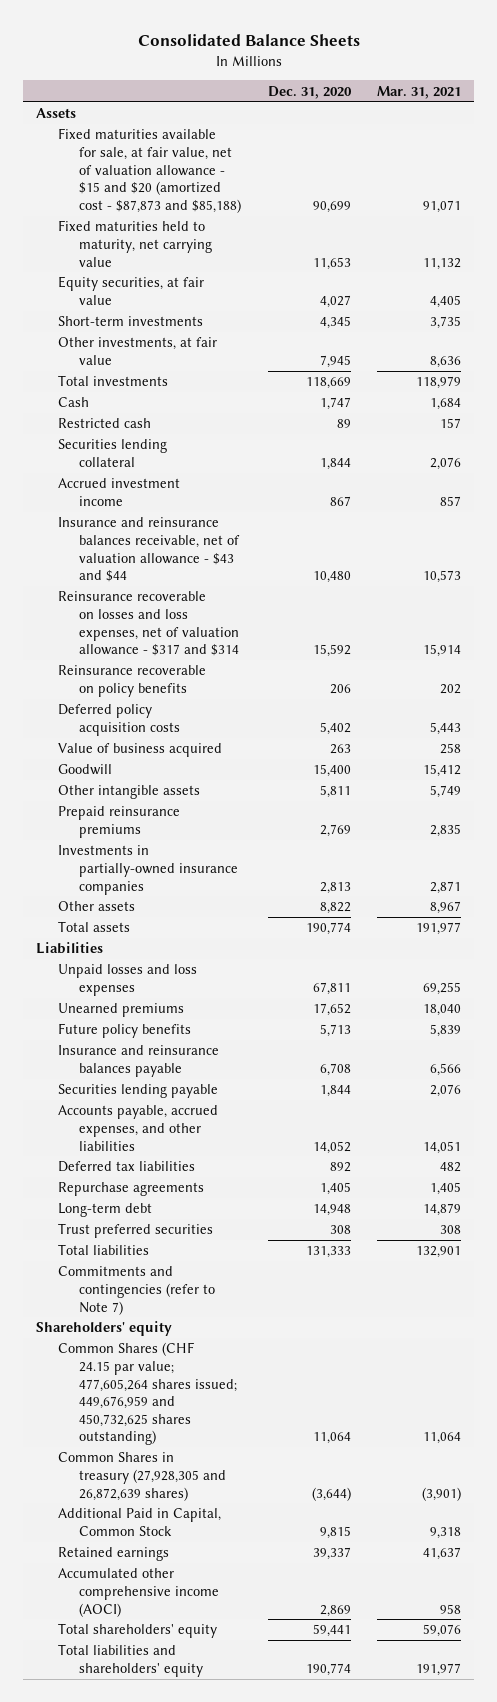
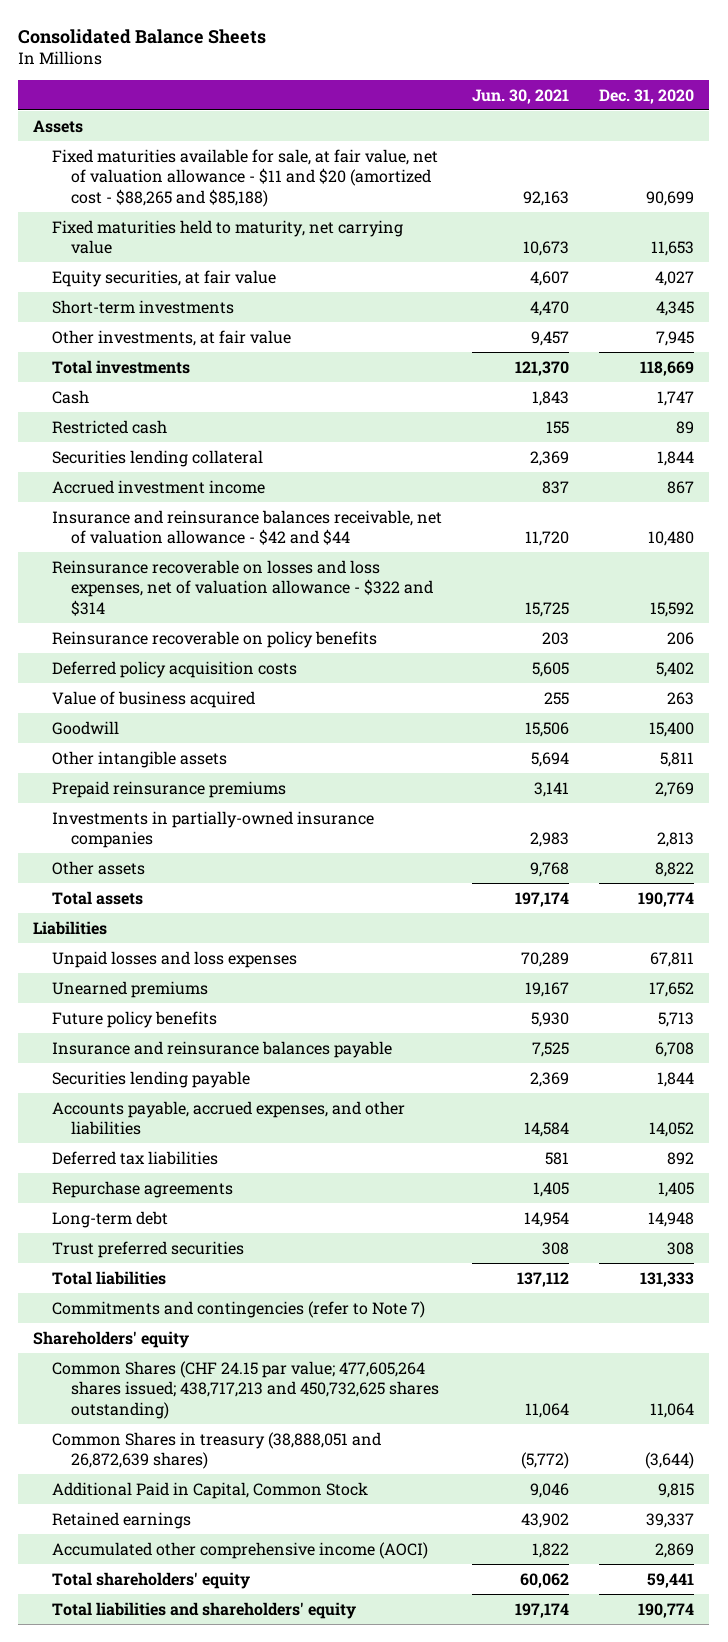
[377,85,462,99] Mar. 31, 2021 -> none
none -> [472,88,570,104] Jun. 30, 2021
[57,128,242,213] Fixed maturities available for sale, at fair value, net of valuation allowance - $15 and $20 (amortized cost - $87,873 and $85,188) -> [52,148,439,207] Fixed maturities available for sale, at fair value, net of valuation allowance - $11 and $20 (amortized cost - $88,265 and $85,188)
[57,517,241,583] Insurance and reinsurance balances receivable, net of valuation allowance - $43 and $44 -> [52,509,443,546] Insurance and reinsurance balances receivable, net of valuation allowance - $42 and $44
[57,591,240,657] Reinsurance recoverable on losses and loss expenses, net of valuation allowance - $317 and $314 -> [52,559,433,616] Reinsurance recoverable on losses and loss expenses, net of valuation allowance - $322 and $314
[57,1342,238,1446] Common Shares (CHF 24.15 par value; 477,605,264 shares issued; 449,676,959 and 450,732,625 shares outstanding) -> [52,1360,439,1419] Common Shares (CHF 24.15 par value; 477,605,264 shares issued; 438,717,213 and 450,732,625 shares outstanding)
[57,1452,227,1501] Common Shares in treasury (27,928,305 and 26,872,639 shares) -> [52,1431,382,1470] Common Shares in treasury (38,888,051 and 26,872,639 shares)

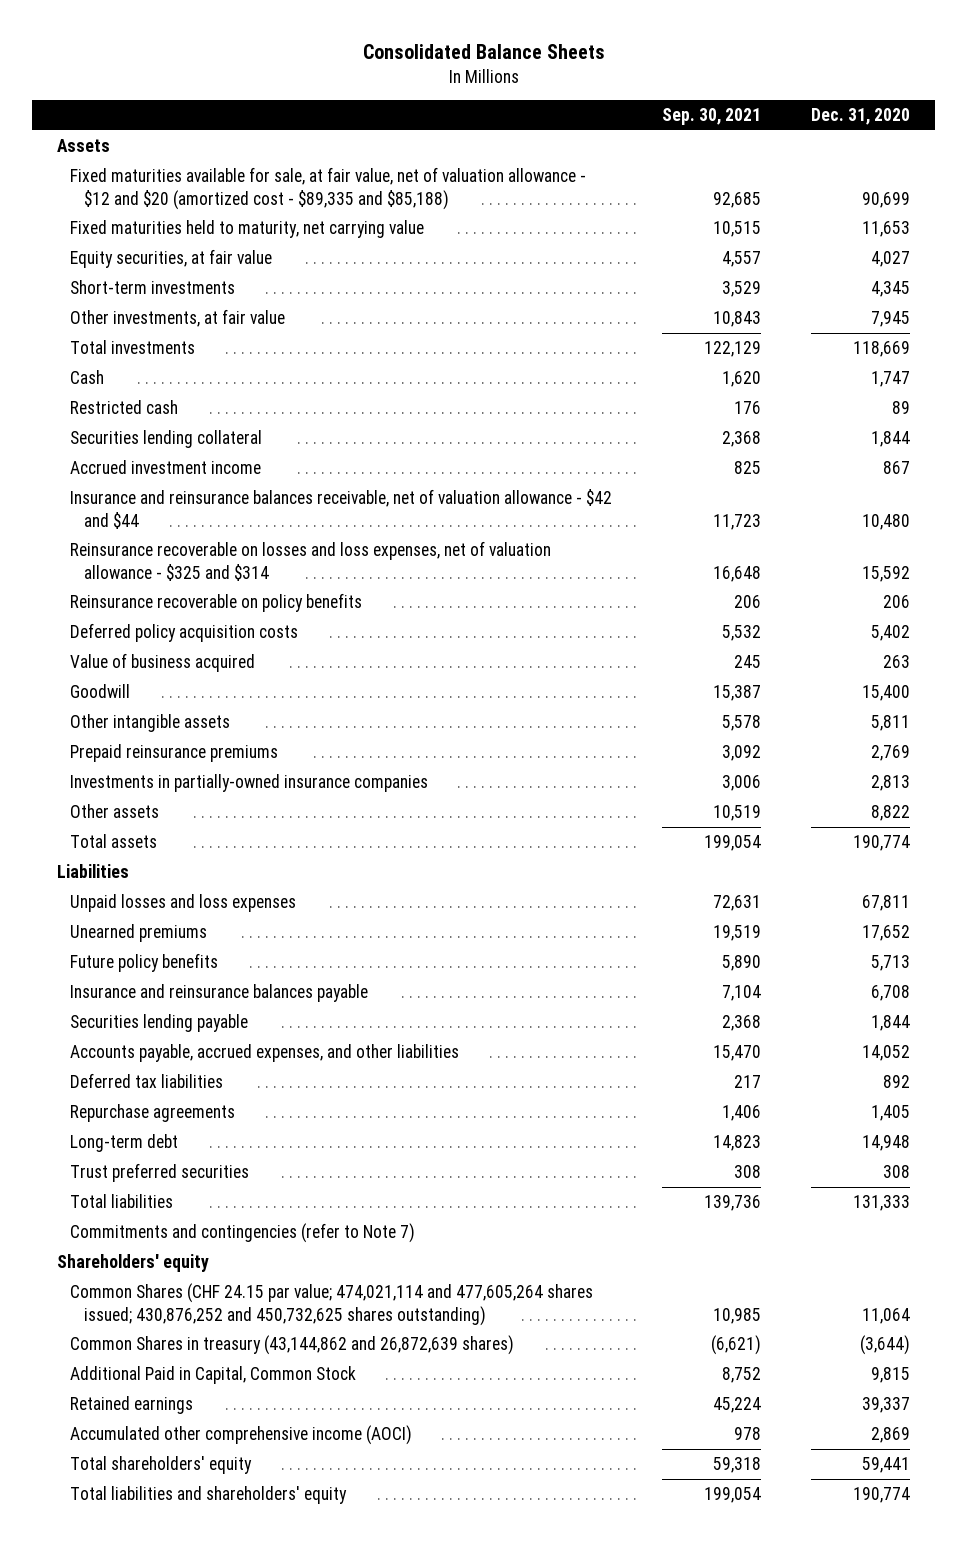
[472,88,570,104] Jun. 30, 2021 -> none
none -> [662,108,762,126] Sep. 30, 2021
[52,148,439,207] Fixed maturities available for sale, at fair value, net of valuation allowance - $11 and $20 (amortized cost - $88,265 and $85,188) -> [70,167,587,210] Fixed maturities available for sale, at fair value, net of valuation allowance - $12 and $20 (amortized cost - $89,335 and $85,188)
[52,559,433,616] Reinsurance recoverable on losses and loss expenses, net of valuation allowance - $322 and $314 -> [70,541,552,581] Reinsurance recoverable on losses and loss expenses, net of valuation allowance - $325 and $314
[52,1360,439,1419] Common Shares (CHF 24.15 par value; 477,605,264 shares issued; 438,717,213 and 450,732,625 shares outstanding) -> [70,1283,594,1326] Common Shares (CHF 24.15 par value; 474,021,114 and 477,605,264 shares issued; 430,876,252 and 450,732,625 shares outstanding)
[52,1431,382,1470] Common Shares in treasury (38,888,051 and 26,872,639 shares) -> [70,1335,515,1356] Common Shares in treasury (43,144,862 and 26,872,639 shares)

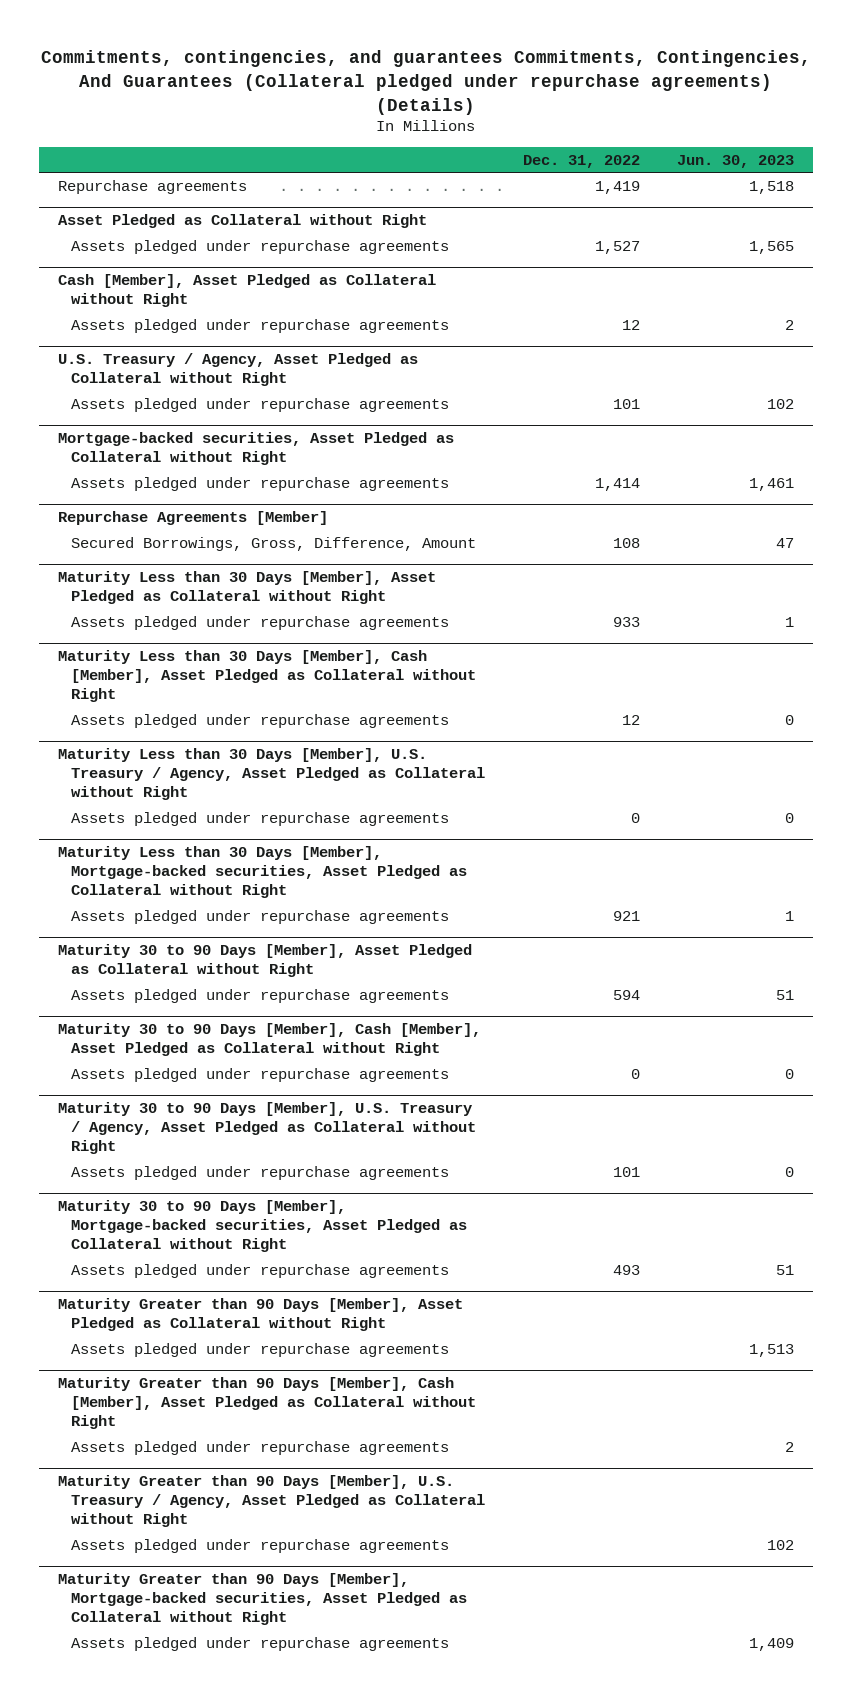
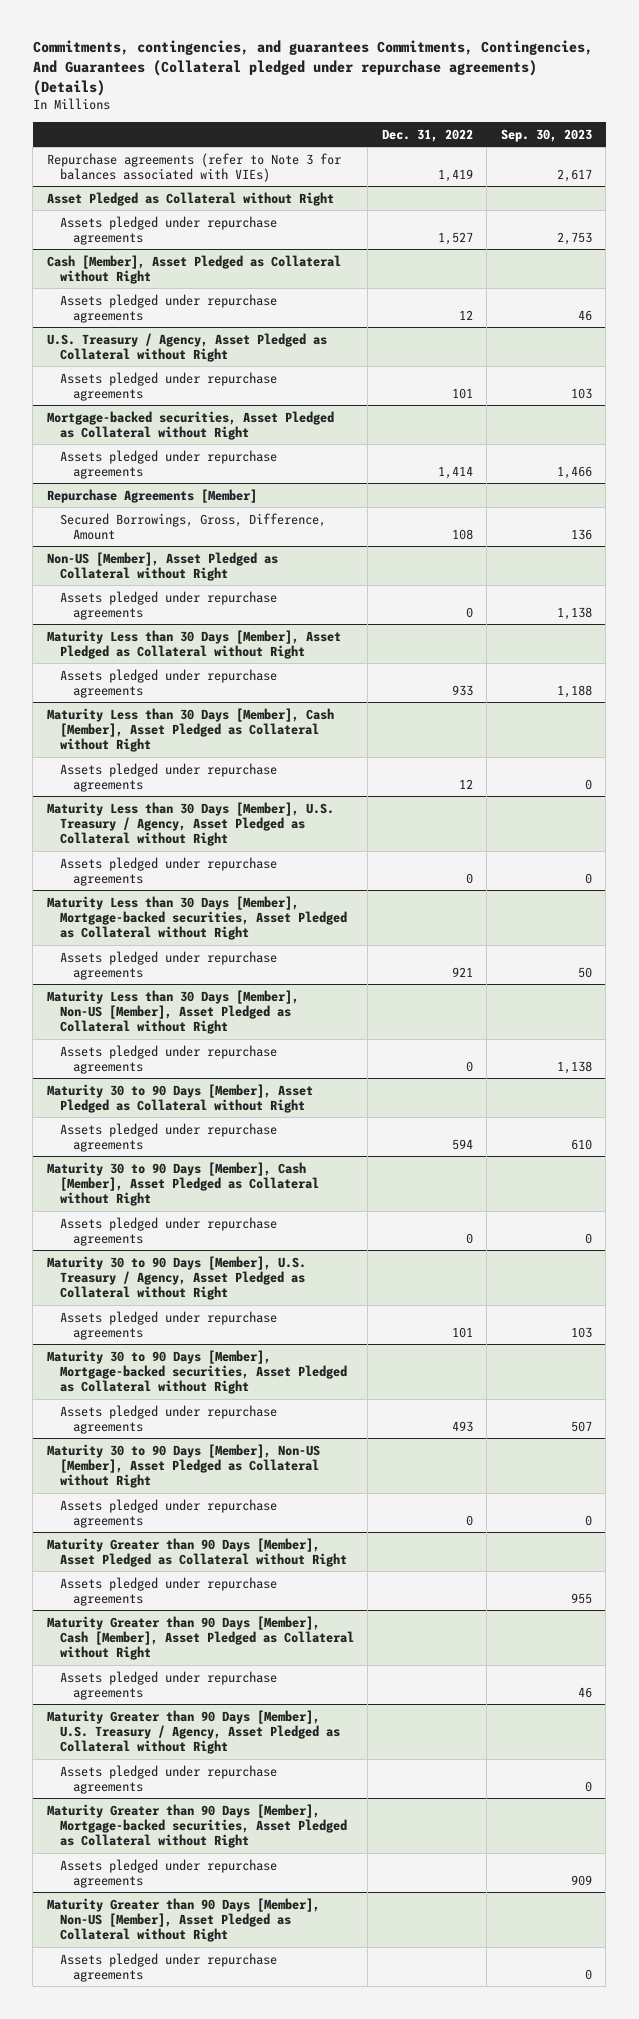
[677,154,795,168] Jun. 30, 2023 -> none
none -> [500,128,592,142] Sep. 30, 2023
[57,179,247,194] Repurchase agreements -> [46,152,341,182] Repurchase agreements (refer to Note 3 for balances associated with VIEs)
none -> [46,551,278,581] Non-US [Member], Asset Pledged as Collateral without Right
none -> [59,590,277,620] Assets pledged under repurchase agreements
none -> [46,989,299,1034] Maturity Less than 30 Days [Member], Non-US [Member], Asset Pledged as Collateral without Right
none -> [59,1044,277,1074] Assets pledged under repurchase agreements
none -> [46,1443,320,1488] Maturity 30 to 90 Days [Member], Non-US [Member], Asset Pledged as Collateral without Right
none -> [59,1498,277,1528] Assets pledged under repurchase agreements
none -> [46,1897,320,1942] Maturity Greater than 90 Days [Member], Non-US [Member], Asset Pledged as Collateral without Right
none -> [59,1952,277,1982] Assets pledged under repurchase agreements

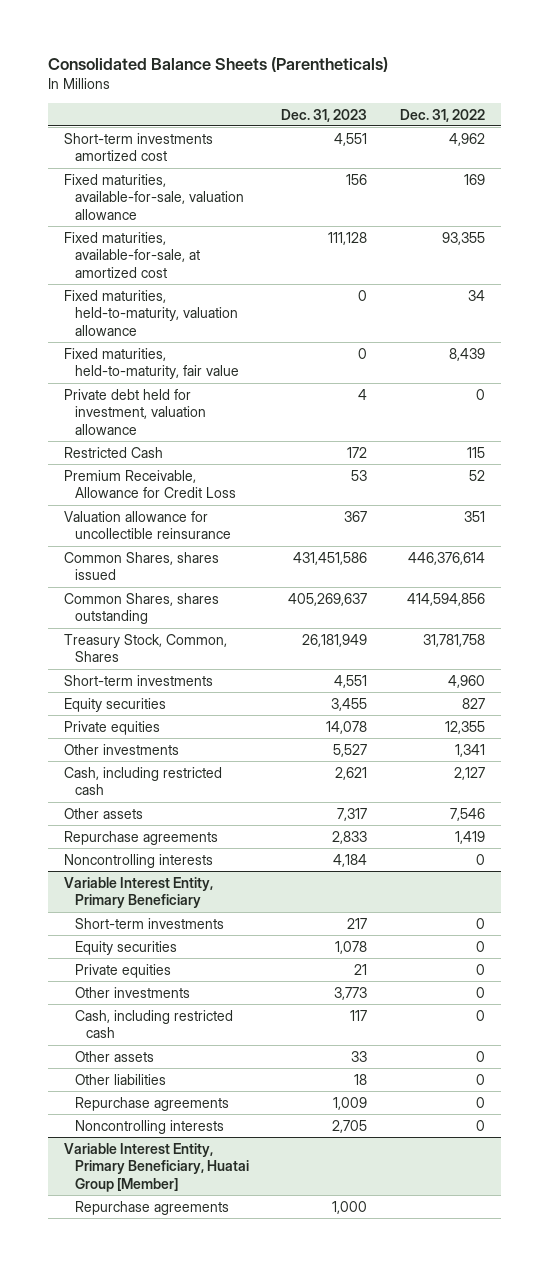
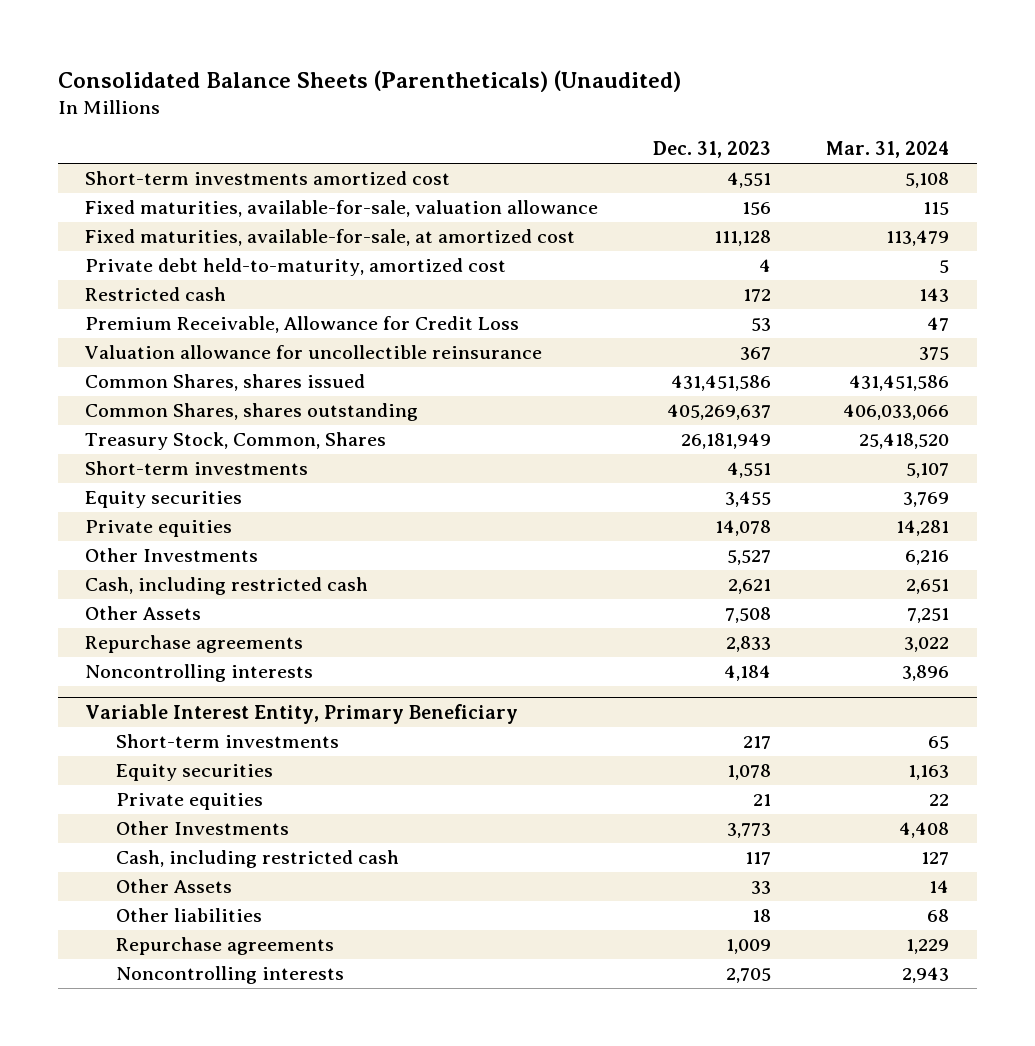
[47,56,388,72] Consolidated Balance Sheets (Parentheticals) -> [58,70,682,93] Consolidated Balance Sheets (Parentheticals) (Unaudited)
[399,108,485,122] Dec. 31, 2022 -> none
none -> [826,141,950,159] Mar. 31, 2024
[63,289,239,337] Fixed maturities, held-to-maturity, valuation allowance -> none
[63,347,240,380] Fixed maturities, held-to-maturity, fair value -> none
[63,388,207,436] Private debt held for investment, valuation allowance -> [85,258,507,277] Private debt held-to-maturity, amortized cost
[63,446,163,458] Restricted Cash -> [85,287,227,302] Restricted cash
[63,743,179,755] Other investments -> [85,548,259,563] Other Investments
[63,807,143,819] Other assets -> [85,606,202,621] Other Assets
[337,807,368,821] 7,317 -> [725,607,772,624] 7,508
[75,986,191,998] Other investments -> [116,821,290,836] Other Investments
[75,1050,155,1062] Other assets -> [116,879,233,894] Other Assets
[63,1142,250,1193] Variable Interest Entity, Primary Beneficiary, Huatai Group [Member] -> none
[75,1200,230,1215] Repurchase agreements -> none

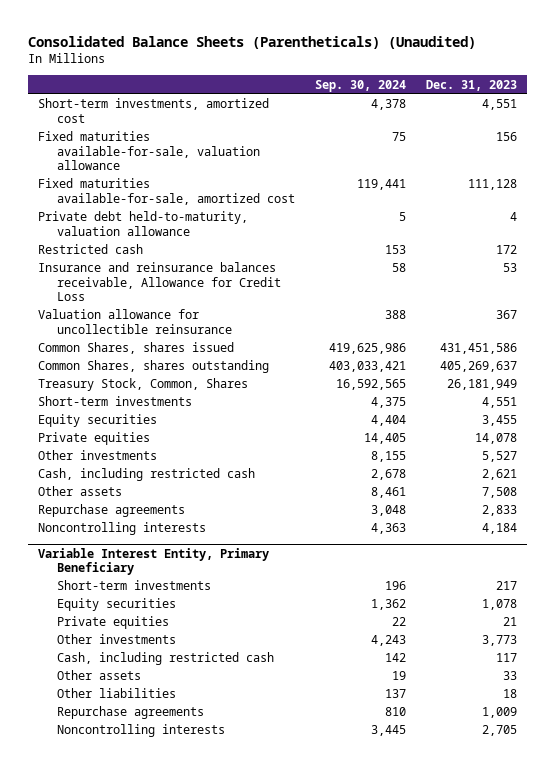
[826,141,950,159] Mar. 31, 2024 -> none
none -> [315,79,407,92] Sep. 30, 2024
[85,171,451,186] Short-term investments amortized cost -> [38,98,270,123] Short-term investments, amortized cost
[85,200,599,218] Fixed maturities, available-for-sale, valuation allowance -> [38,131,261,171] Fixed maturities available-for-sale, valuation allowance
[85,229,576,247] Fixed maturities, available-for-sale, at amortized cost -> [38,178,296,205] Fixed maturities available-for-sale, amortized cost
[85,258,507,277] Private debt held-to-maturity, amortized cost -> [38,211,249,236] Private debt held-to-maturity, valuation allowance
[85,316,520,334] Premium Receivable, Allowance for Credit Loss -> [38,262,282,302] Insurance and reinsurance balances receivable, Allowance for Credit Loss
[85,548,259,563] Other Investments -> [38,450,158,461] Other investments
[85,606,202,621] Other Assets -> [38,486,123,497] Other assets
[116,821,290,836] Other Investments -> [57,634,177,645] Other investments
[116,879,233,894] Other Assets -> [57,670,142,681] Other assets

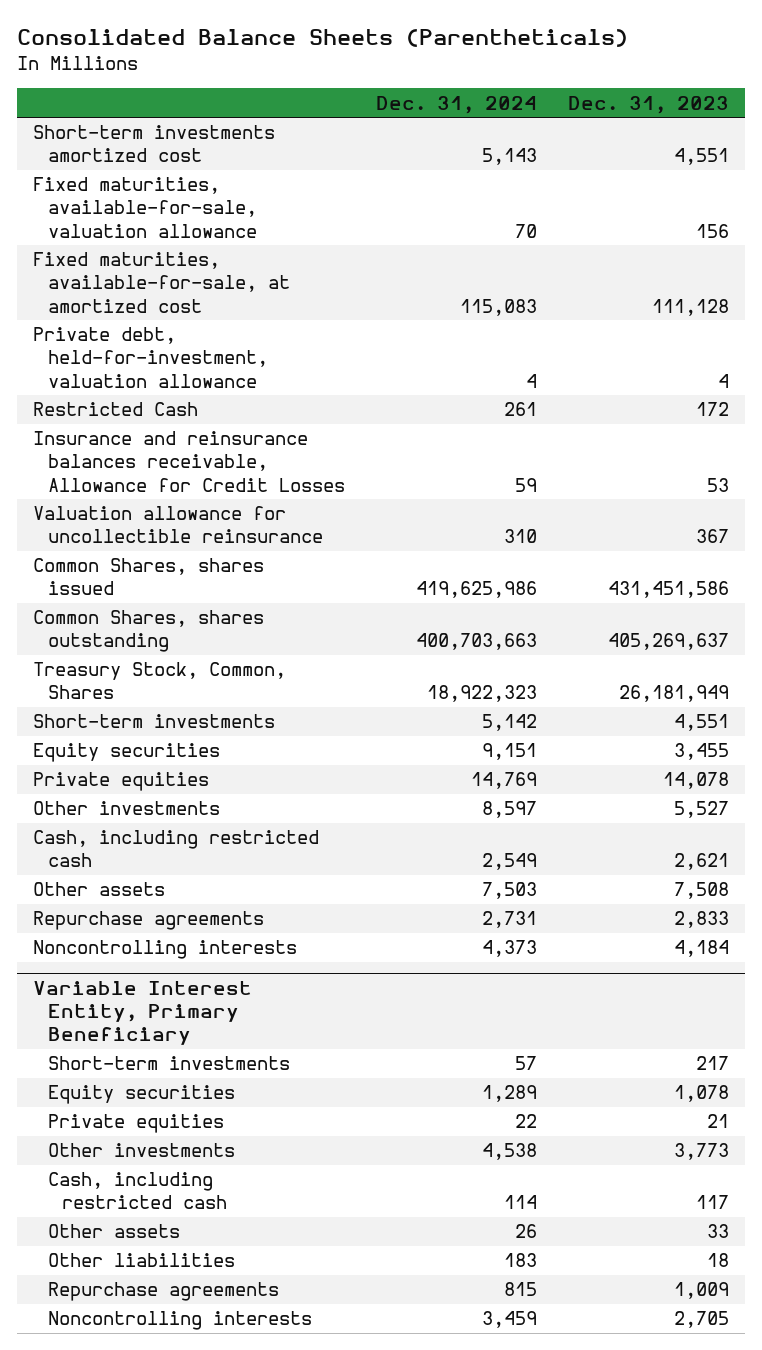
[28,35,477,49] Consolidated Balance Sheets (Parentheticals) (Unaudited) -> [17,29,629,48] Consolidated Balance Sheets (Parentheticals)
[315,79,407,92] Sep. 30, 2024 -> none
none -> [375,95,537,114] Dec. 31, 2024
[38,98,270,123] Short-term investments, amortized cost -> [32,125,275,163] Short-term investments amortized cost
[38,131,261,171] Fixed maturities available-for-sale, valuation allowance -> [32,177,257,238] Fixed maturities, available-for-sale, valuation allowance
[38,178,296,205] Fixed maturities available-for-sale, amortized cost -> [32,252,290,313] Fixed maturities, available-for-sale, at amortized cost
[38,211,249,236] Private debt held-to-maturity, valuation allowance -> [32,327,268,388] Private debt, held-for-investment, valuation allowance
[38,244,144,255] Restricted cash -> [32,402,198,417] Restricted Cash
[38,262,282,302] Insurance and reinsurance balances receivable, Allowance for Credit Loss -> [32,431,345,492] Insurance and reinsurance balances receivable, Allowance for Credit Losses

